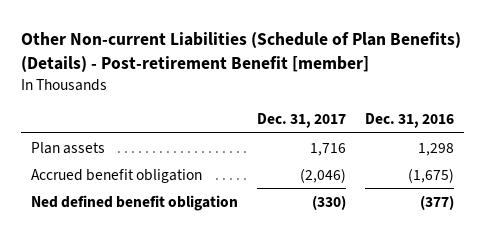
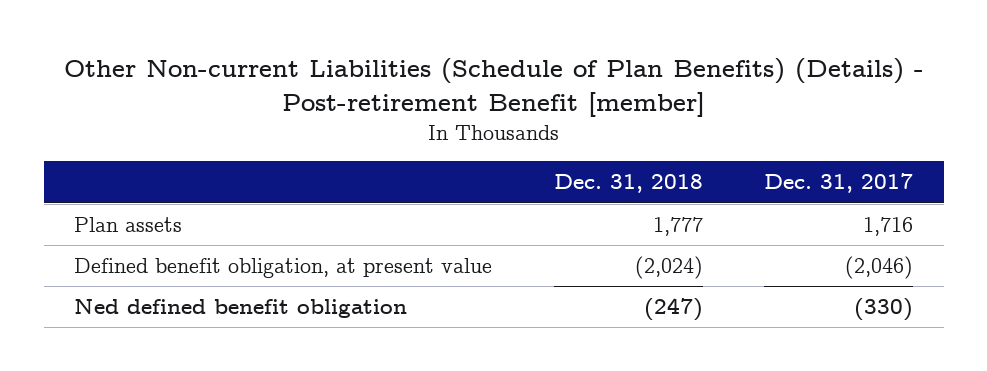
[365,112,455,128] Dec. 31, 2016 -> none
none -> [553,174,703,194] Dec. 31, 2018
[30,168,202,183] Accrued benefit obligation -> [74,258,493,279] Defined benefit obligation, at present value

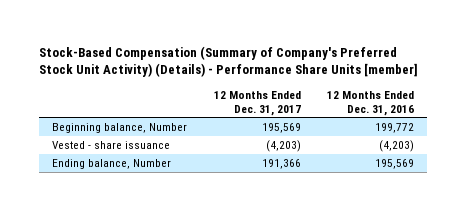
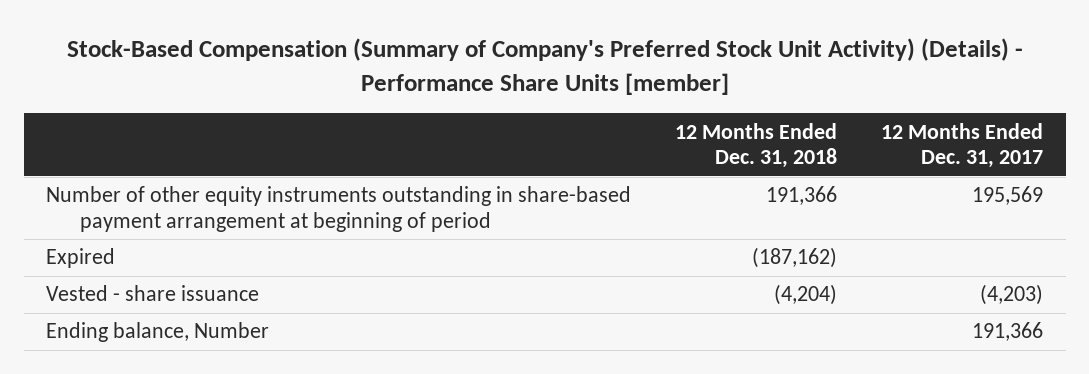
[327,90,415,116] 12 Months Ended Dec. 31, 2016 -> none
none -> [675,122,838,169] 12 Months Ended Dec. 31, 2018
[52,122,188,133] Beginning balance, Number -> [45,186,631,233] Number of other equity instruments outstanding in share-based payment arrangement at beginning of period
none -> [45,248,115,269] Expired

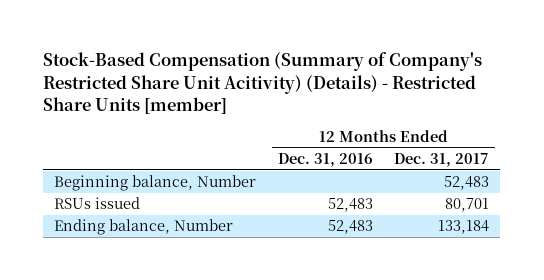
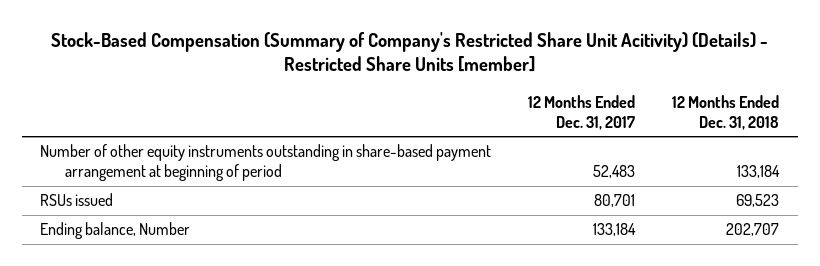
[277,153,373,168] Dec. 31, 2016 -> none
none -> [672,94,780,130] 12 Months Ended Dec. 31, 2018
[54,175,257,192] Beginning balance, Number -> [40,144,492,182] Number of other equity instruments outstanding in share-based payment arrangement at beginning of period

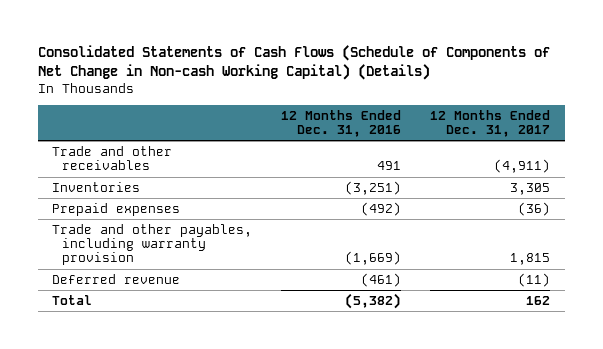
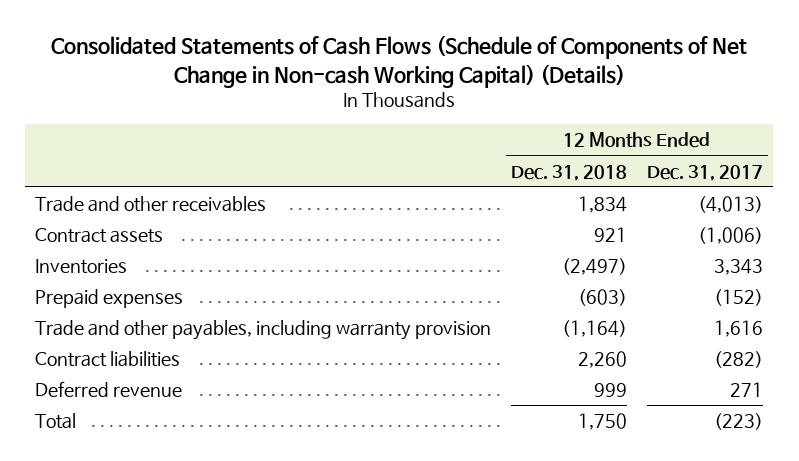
[281,109,402,138] 12 Months Ended Dec. 31, 2016 -> none
none -> [511,164,628,181] Dec. 31, 2018
[494,159,551,174] (4,911) -> [698,196,764,214] (4,013)
none -> [35,228,164,244] Contract assets
[510,182,551,195] 3,305 -> [714,259,764,276] 3,343
[518,201,551,216] (36) -> [714,289,764,307] (152)
[510,253,551,266] 1,815 -> [714,320,764,338] 1,616
none -> [35,351,181,368] Contract liabilities
[518,272,551,287] (11) -> [730,382,764,398] 271
[526,295,551,305] 162 -> [714,413,764,431] (223)

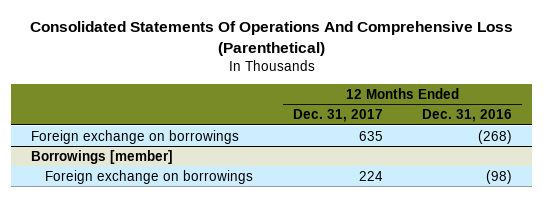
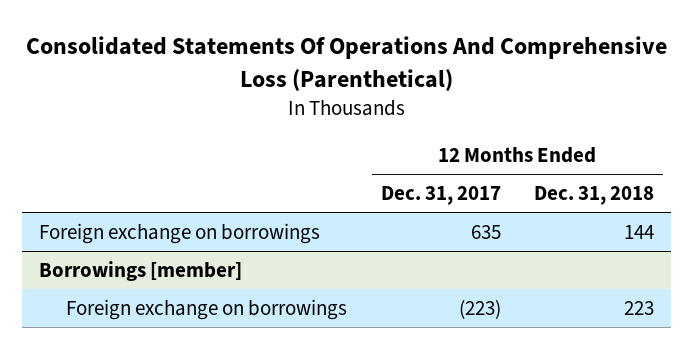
[422,109,513,123] Dec. 31, 2016 -> none
none -> [534,186,655,206] Dec. 31, 2018
[358,170,383,181] 224 -> [458,299,501,320] (223)

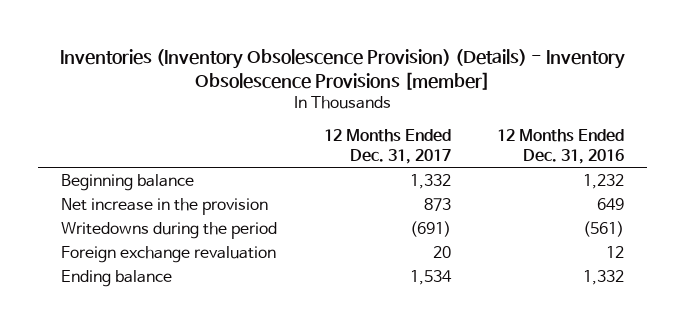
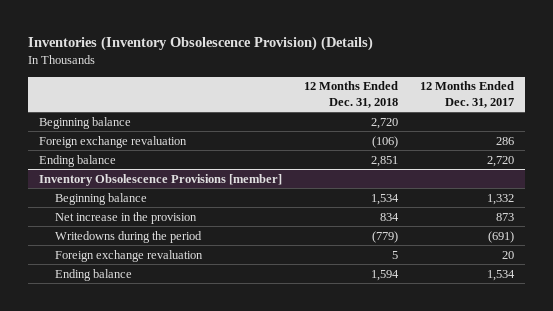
[59,48,625,90] Inventories (Inventory Obsolescence Provision) (Details) - Inventory Obsolescence Provisions [member] -> [27,36,373,52] Inventories (Inventory Obsolescence Provision) (Details)
[496,129,624,165] 12 Months Ended Dec. 31, 2016 -> none
none -> [303,81,398,108] 12 Months Ended Dec. 31, 2018
none -> [38,116,131,129] Beginning balance
none -> [38,135,187,148] Foreign exchange revaluation
none -> [38,154,116,167] Ending balance
none -> [38,173,282,186] Inventory Obsolescence Provisions [member]

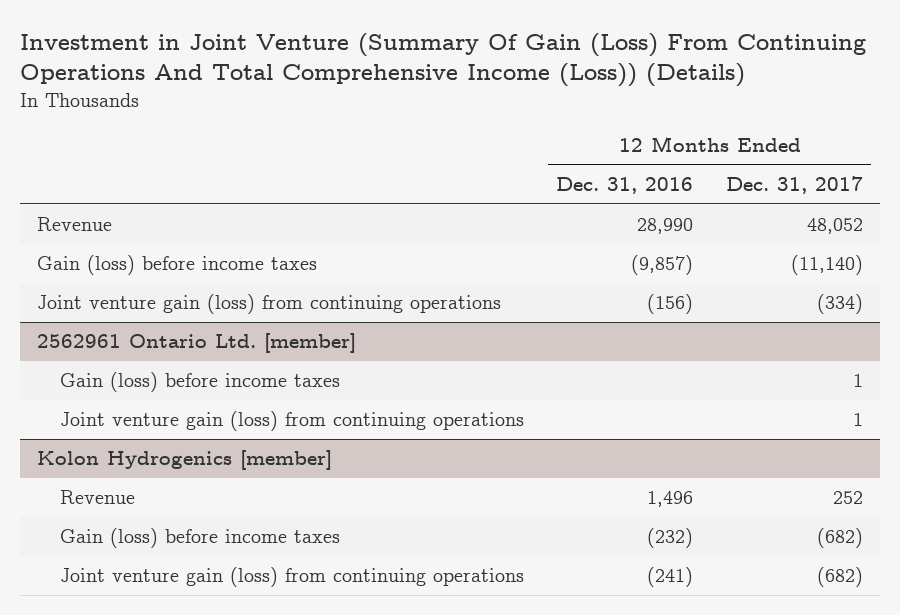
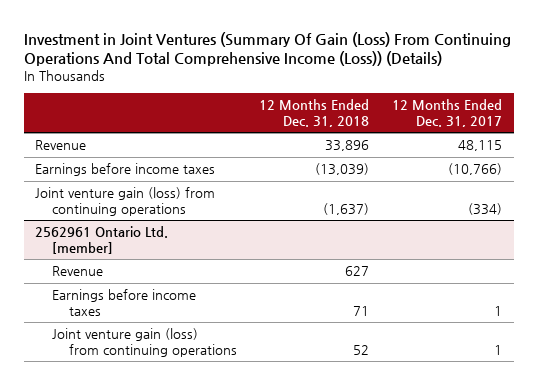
[20,33,867,88] Investment in Joint Venture (Summary Of Gain (Loss) From Continuing Operations And Total Comprehensive Income (Loss)) (Details) -> [24,31,512,67] Investment in Joint Ventures (Summary Of Gain (Loss) From Continuing Operations And Total Comprehensive Income (Loss)) (Details)
[556,177,694,195] Dec. 31, 2016 -> none
none -> [259,99,370,127] 12 Months Ended Dec. 31, 2018
[807,218,864,235] 48,052 -> [458,140,503,152] 48,115
[36,255,317,276] Gain (loss) before income taxes -> [35,163,216,177] Earnings before income taxes
[791,255,864,276] (11,140) -> [448,163,503,176] (10,766)
none -> [52,266,104,277] Revenue
[59,372,340,393] Gain (loss) before income taxes -> [52,289,197,316] Earnings before income taxes
[36,450,332,471] Kolon Hydrogenics [member] -> none
[59,490,135,505] Revenue -> none
[59,528,340,549] Gain (loss) before income taxes -> none
[59,567,524,588] Joint venture gain (loss) from continuing operations -> none

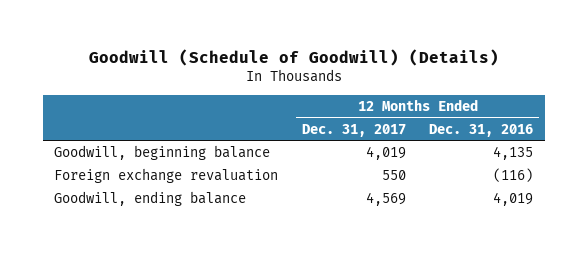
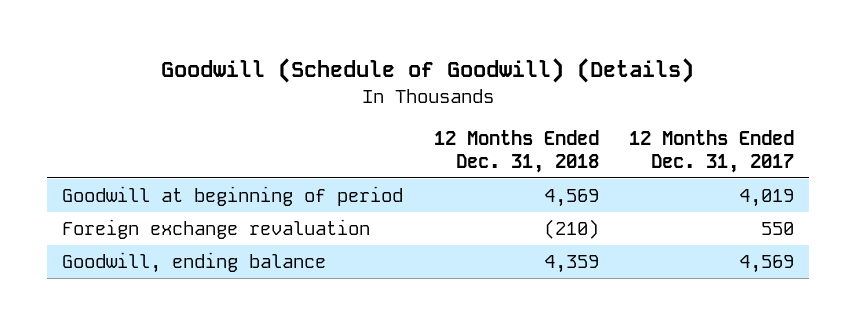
[429,123,534,137] Dec. 31, 2016 -> none
none -> [433,130,599,173] 12 Months Ended Dec. 31, 2018
[54,145,271,161] Goodwill, beginning balance -> [62,186,404,207] Goodwill at beginning of period

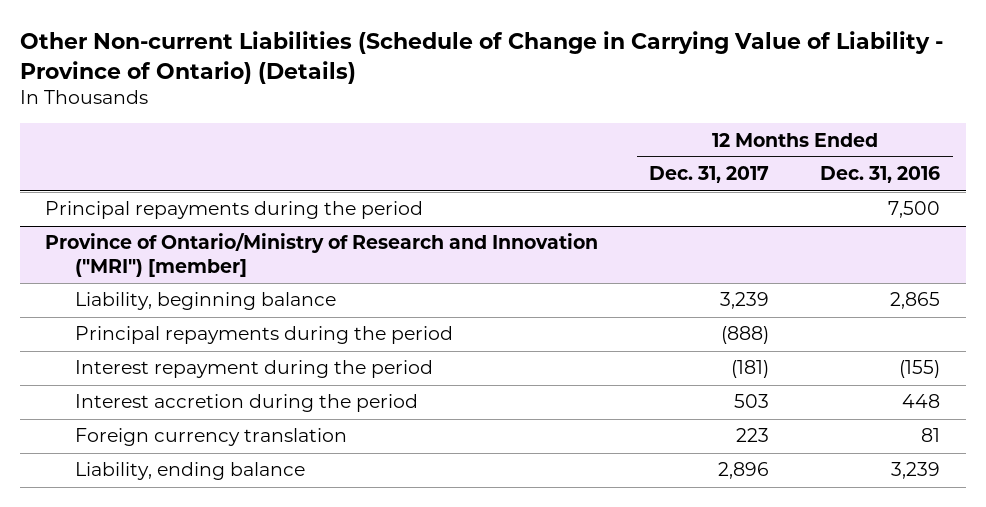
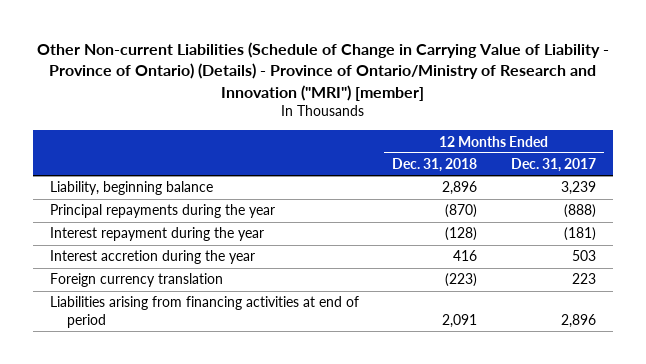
[19,31,943,84] Other Non-current Liabilities (Schedule of Change in Carrying Value of Liability - Province of Ontario) (Details) -> [36,41,609,101] Other Non-current Liabilities (Schedule of Change in Carrying Value of Liability - Province of Ontario) (Details) - Province of Ontario/Ministry of Research and Innovation ("MRI") [member]
[820,166,941,184] Dec. 31, 2016 -> none
none -> [392,158,478,173] Dec. 31, 2018
[45,201,424,220] Principal repayments during the period -> none
[45,233,599,277] Province of Ontario/Ministry of Research and Innovation ("MRI") [member] -> none
[75,326,454,345] Principal repayments during the period -> [49,204,275,219] Principal repayments during the year
[75,360,434,379] Interest repayment during the period -> [49,227,264,242] Interest repayment during the year
[75,394,419,413] Interest accretion during the period -> [49,250,255,265] Interest accretion during the year
[75,462,306,481] Liability, ending balance -> [49,296,359,328] Liabilities arising from financing activities at end of period

